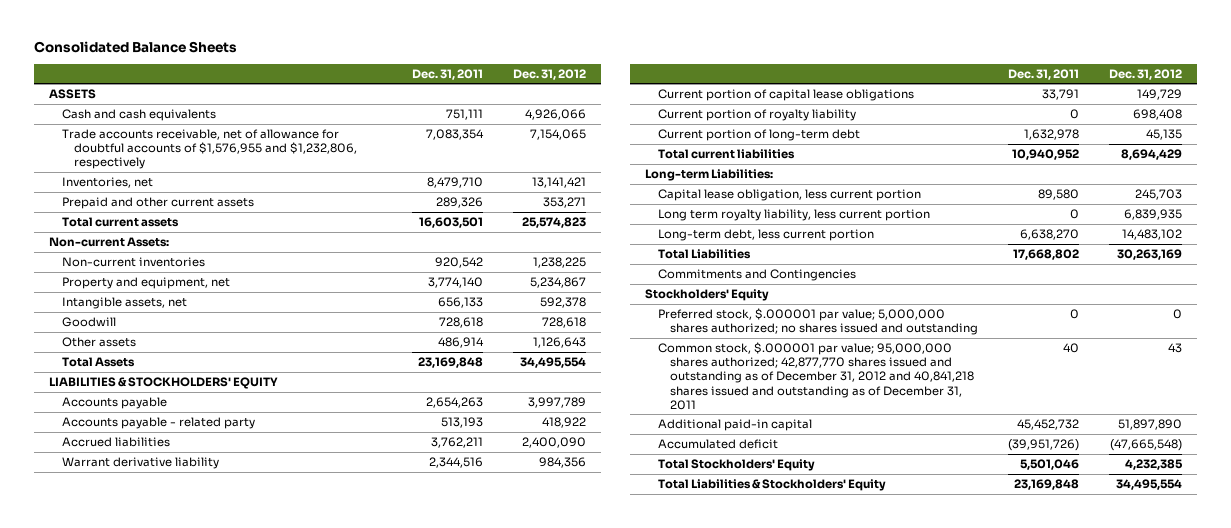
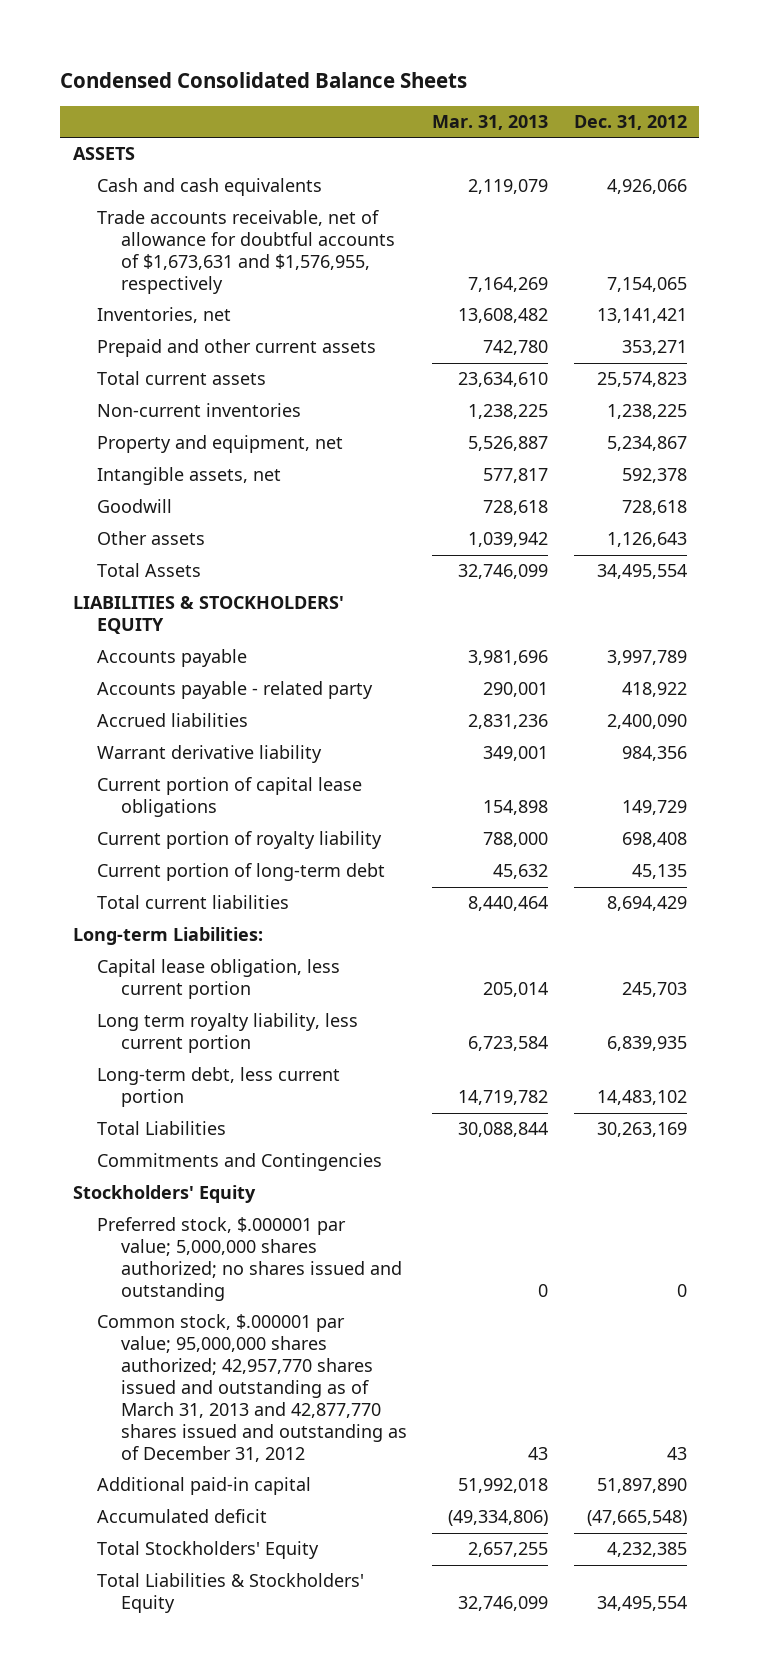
[34,41,238,54] Consolidated Balance Sheets -> [59,71,467,88] Condensed Consolidated Balance Sheets
[412,68,484,80] Dec. 31, 2011 -> none
none -> [432,114,549,130] Mar. 31, 2013
[61,129,358,170] Trade accounts receivable, net of allowance for doubtful accounts of $1,576,955 and $1,232,806, respectively -> [96,210,395,294] Trade accounts receivable, net of allowance for doubtful accounts of $1,673,631 and $1,576,955, respectively
[49,237,170,248] Non-current Assets: -> none
[657,342,975,410] Common stock, $.000001 par value; 95,000,000 shares authorized; 42,877,770 shares issued and outstanding as of December 31, 2012 and 40,841,218 shares issued and outstanding as of December 31, 2011 -> [96,1314,407,1462] Common stock, $.000001 par value; 95,000,000 shares authorized; 42,957,770 shares issued and outstanding as of March 31, 2013 and 42,877,770 shares issued and outstanding as of December 31, 2012

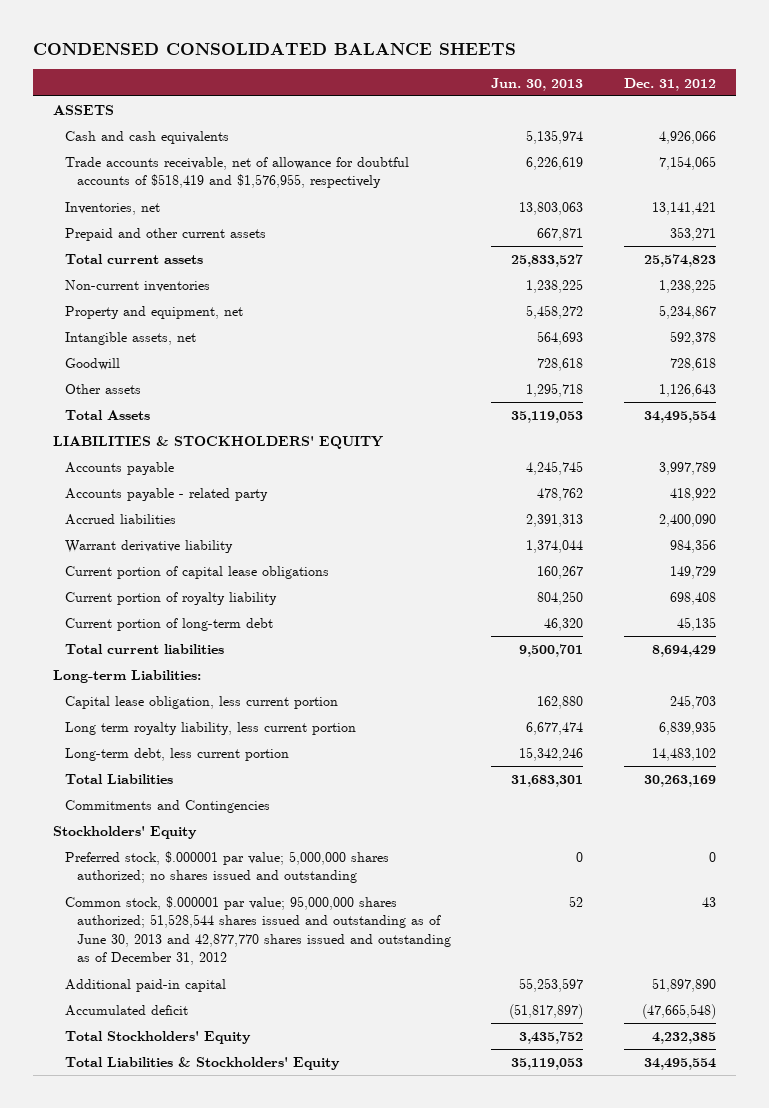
[59,71,467,88] Condensed Consolidated Balance Sheets -> [33,43,517,56] CONDENSED CONSOLIDATED BALANCE SHEETS
[432,114,549,130] Mar. 31, 2013 -> none
none -> [491,77,584,91] Jun. 30, 2013
[96,210,395,294] Trade accounts receivable, net of allowance for doubtful accounts of $1,673,631 and $1,576,955, respectively -> [65,157,410,189] Trade accounts receivable, net of allowance for doubtful accounts of $518,419 and $1,576,955, respectively
[96,1314,407,1462] Common stock, $.000001 par value; 95,000,000 shares authorized; 42,957,770 shares issued and outstanding as of March 31, 2013 and 42,877,770 shares issued and outstanding as of December 31, 2012 -> [65,896,451,966] Common stock, $.000001 par value; 95,000,000 shares authorized; 51,528,544 shares issued and outstanding as of June 30, 2013 and 42,877,770 shares issued and outstanding as of December 31, 2012

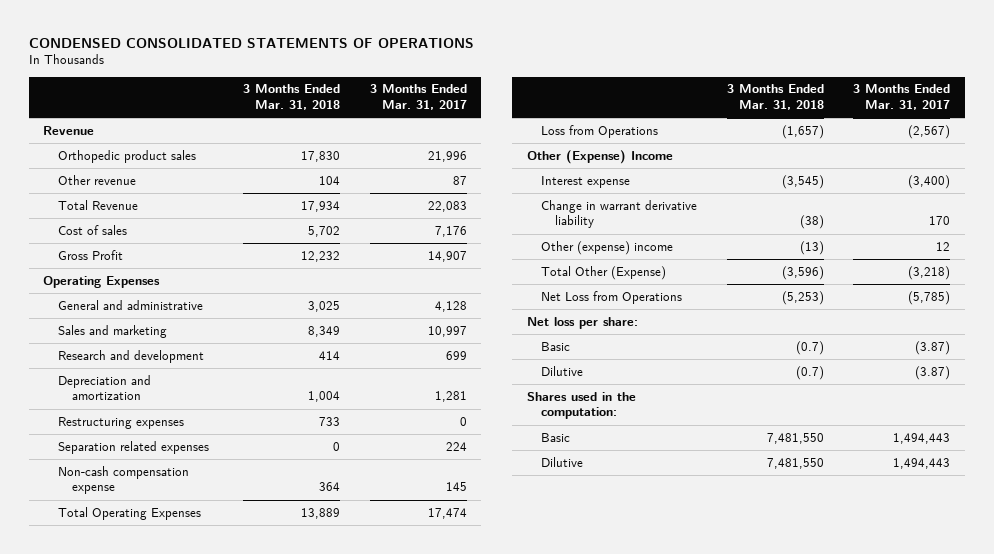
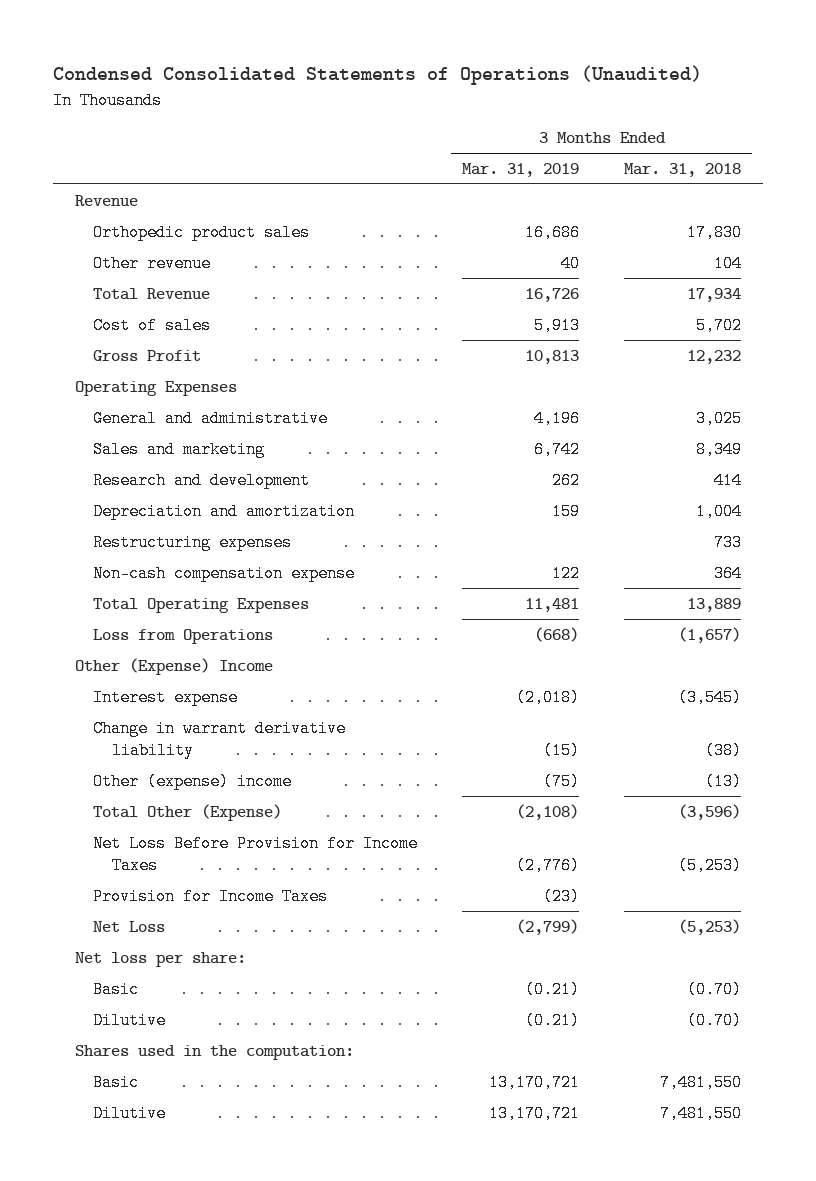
[28,37,474,48] CONDENSED CONSOLIDATED STATEMENTS OF OPERATIONS -> [52,65,702,86] Condensed Consolidated Statements of Operations (Unaudited)
[369,84,467,111] 3 Months Ended Mar. 31, 2017 -> none
none -> [462,162,580,177] Mar. 31, 2019
[57,440,209,454] Separation related expenses -> none
none -> [93,834,419,875] Net Loss Before Provision for Income Taxes
none -> [93,887,329,905] Provision for Income Taxes
[541,290,683,304] Net Loss from Operations -> [93,920,166,932] Net Loss
[795,340,824,355] (0.7) -> [687,980,743,998] (0.70)
[795,365,824,380] (0.7) -> [687,1011,743,1029] (0.70)

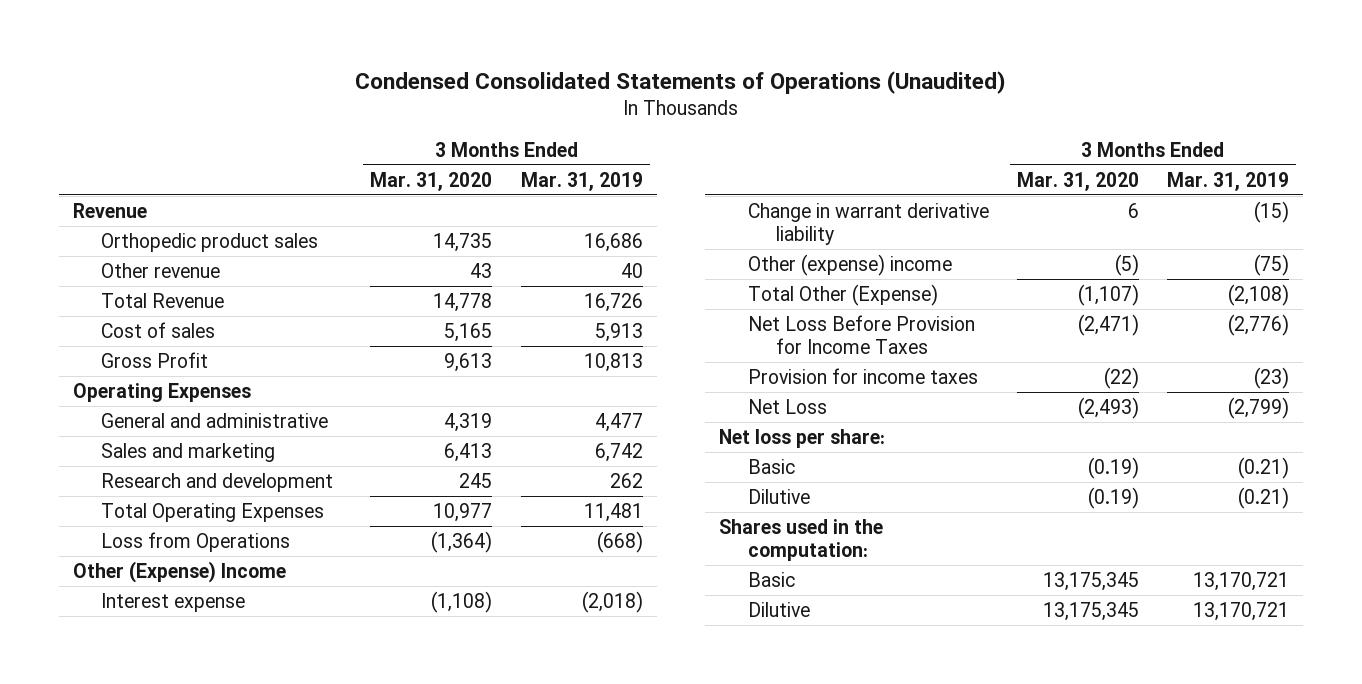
[624,162,742,177] Mar. 31, 2018 -> none
none -> [370,171,493,191] Mar. 31, 2020
[534,409,581,427] 4,196 -> [594,412,643,432] 4,477
[93,502,356,520] Depreciation and amortization -> none
[93,533,293,551] Restructuring expenses -> none
[93,564,356,582] Non-cash compensation expense -> none
[93,887,329,905] Provision for Income Taxes -> [747,367,978,384] Provision for income taxes

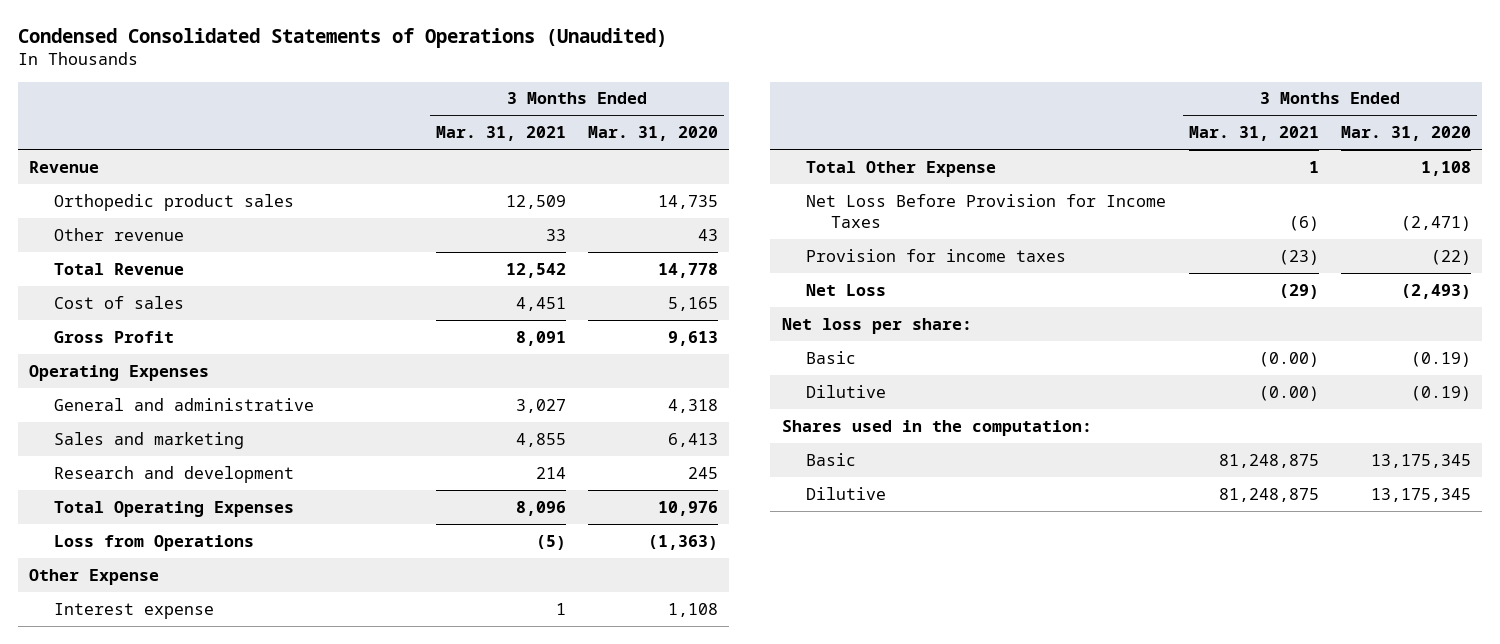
[520,171,643,191] Mar. 31, 2019 -> none
none -> [435,126,566,142] Mar. 31, 2021
[444,412,493,432] 4,319 -> [668,398,719,413] 4,318
[747,202,989,246] Change in warrant derivative liability -> none
[747,253,952,276] Other (expense) income -> none
[433,502,493,522] 10,977 -> [658,500,719,516] 10,976
[431,530,493,553] (1,364) -> [648,534,719,550] (1,363)
[73,560,287,583] Other (Expense) Income -> [28,568,159,585] Other Expense
[431,590,493,613] (1,108) -> [668,602,719,617] 1,108
[747,283,938,306] Total Other (Expense) -> [806,160,997,177] Total Other Expense
[1077,283,1139,306] (1,107) -> [1421,160,1472,176] 1,108

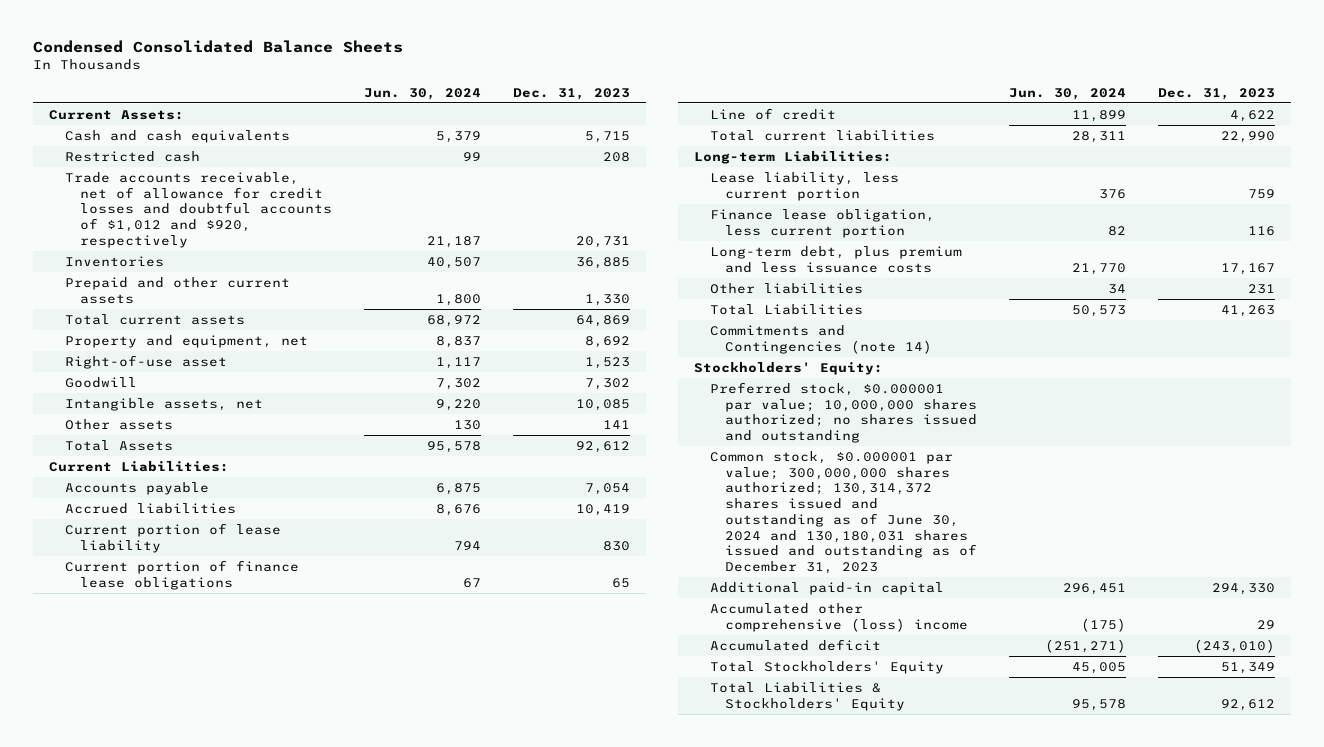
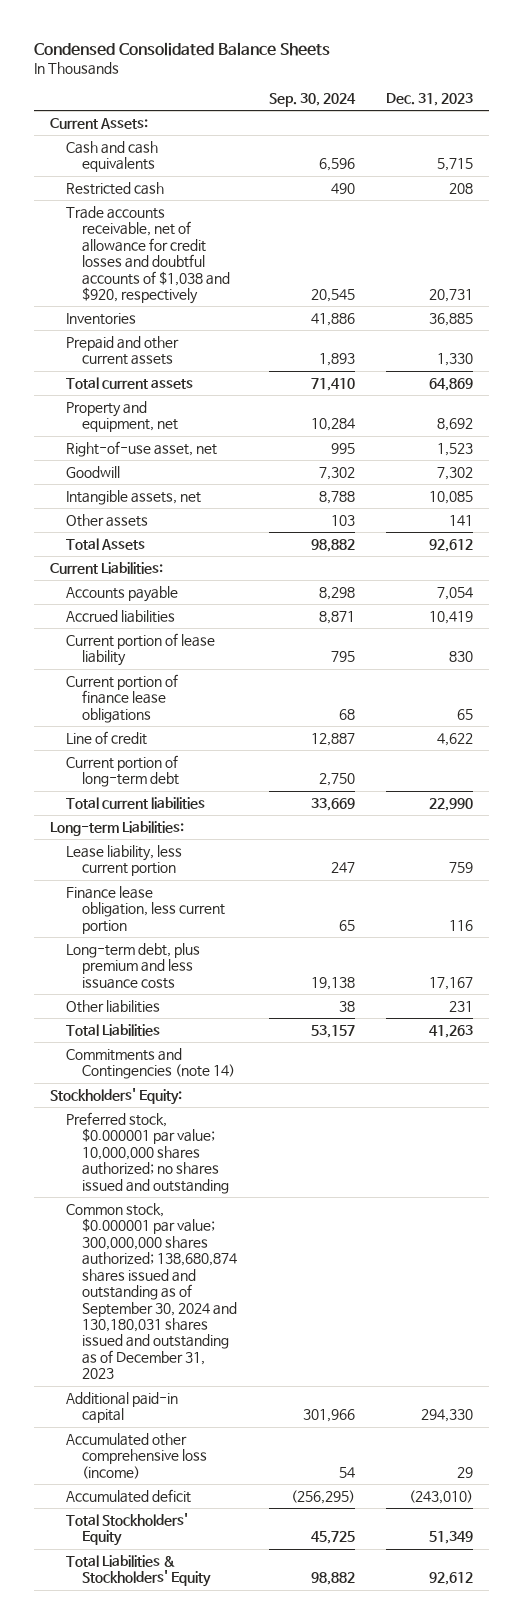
[364,87,482,100] Jun. 30, 2024 -> none
none -> [268,93,356,108] Sep. 30, 2024
[64,171,333,248] Trade accounts receivable, net of allowance for credit losses and doubtful accounts of $1,012 and $920, respectively -> [65,205,231,305] Trade accounts receivable, net of allowance for credit losses and doubtful accounts of $1,038 and $920, respectively
[64,354,227,369] Right-of-use asset -> [65,440,217,457] Right-of-use asset, net
none -> [65,754,180,788] Current portion of long-term debt
[709,450,978,575] Common stock, $0.000001 par value; 300,000,000 shares authorized; 130,314,372 shares issued and outstanding as of June 30, 2024 and 130,180,031 shares issued and outstanding as of December 31, 2023 -> [65,1202,238,1380] Common stock, $0.000001 par value; 300,000,000 shares authorized; 138,680,874 shares issued and outstanding as of September 30, 2024 and 130,180,031 shares issued and outstanding as of December 31, 2023
[709,602,969,632] Accumulated other comprehensive (loss) income -> [65,1432,208,1479] Accumulated other comprehensive loss (income)

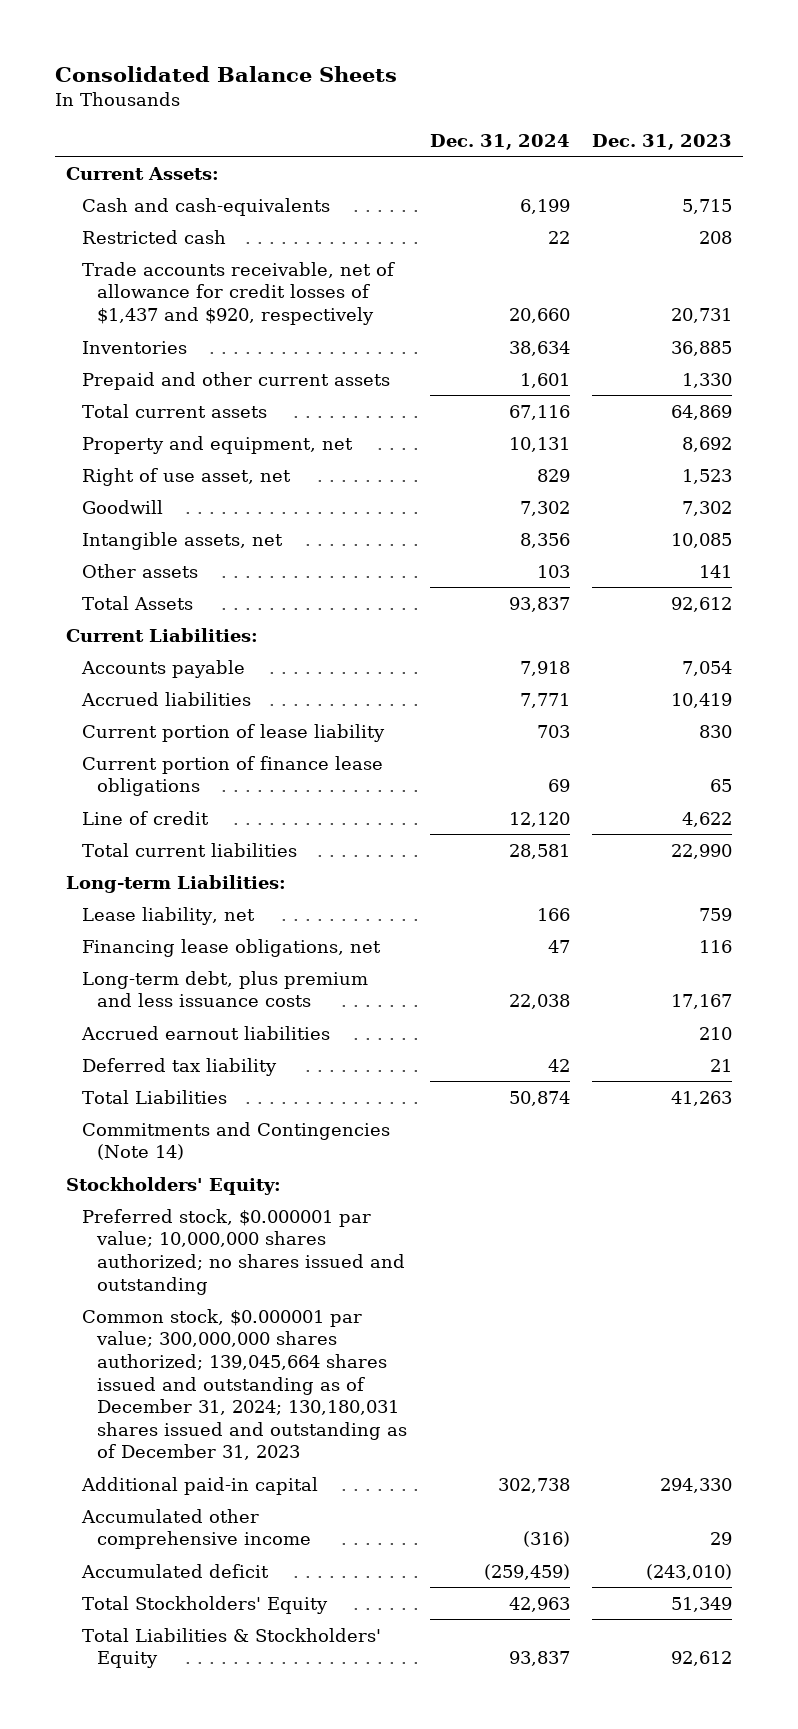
[34,41,331,56] Condensed Consolidated Balance Sheets -> [54,66,397,83] Consolidated Balance Sheets
[268,93,356,108] Sep. 30, 2024 -> none
none -> [429,133,570,150] Dec. 31, 2024
[65,140,158,173] Cash and cash equivalents -> [81,197,330,216] Cash and cash-equivalents
[65,205,231,305] Trade accounts receivable, net of allowance for credit losses and doubtful accounts of $1,038 and $920, respectively -> [81,261,395,325] Trade accounts receivable, net of allowance for credit losses of $1,437 and $920, respectively
[65,440,217,457] Right-of-use asset, net -> [81,467,291,486] Right of use asset, net
[65,754,180,788] Current portion of long-term debt -> none
[65,844,182,877] Lease liability, less current portion -> [81,906,255,925] Lease liability, net
[65,885,226,934] Finance lease obligation, less current portion -> [81,938,381,957] Financing lease obligations, net
[65,999,160,1013] Other liabilities -> none
none -> [80,1025,330,1040] Accrued earnout liabilities
none -> [81,1057,277,1076] Deferred tax liability
[65,1047,236,1080] Commitments and Contingencies (note 14) -> [81,1121,390,1161] Commitments and Contingencies (Note 14)
[65,1202,238,1380] Common stock, $0.000001 par value; 300,000,000 shares authorized; 138,680,874 shares issued and outstanding as of September 30, 2024 and 130,180,031 shares issued and outstanding as of December 31, 2023 -> [81,1308,408,1461] Common stock, $0.000001 par value; 300,000,000 shares authorized; 139,045,664 shares issued and outstanding as of December 31, 2024; 130,180,031 shares issued and outstanding as of December 31, 2023
[65,1432,208,1479] Accumulated other comprehensive loss (income) -> [80,1508,312,1550] Accumulated other comprehensive income

